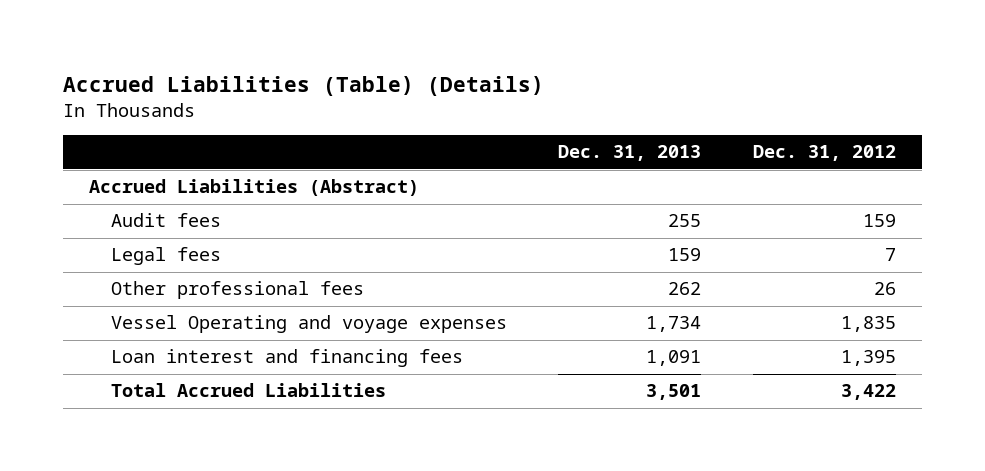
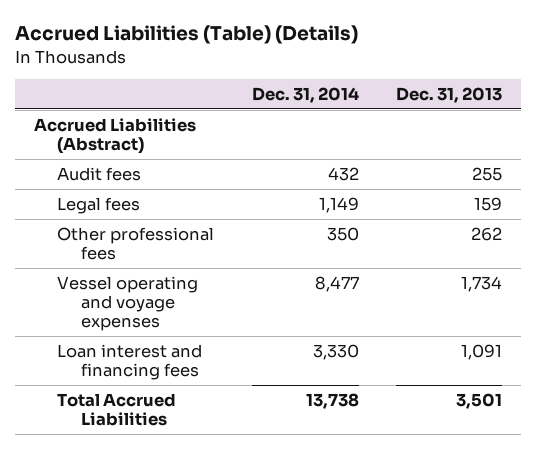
[752,145,896,162] Dec. 31, 2012 -> none
none -> [251,86,359,103] Dec. 31, 2014
[110,315,507,334] Vessel Operating and voyage expenses -> [57,275,199,331] Vessel operating and voyage expenses

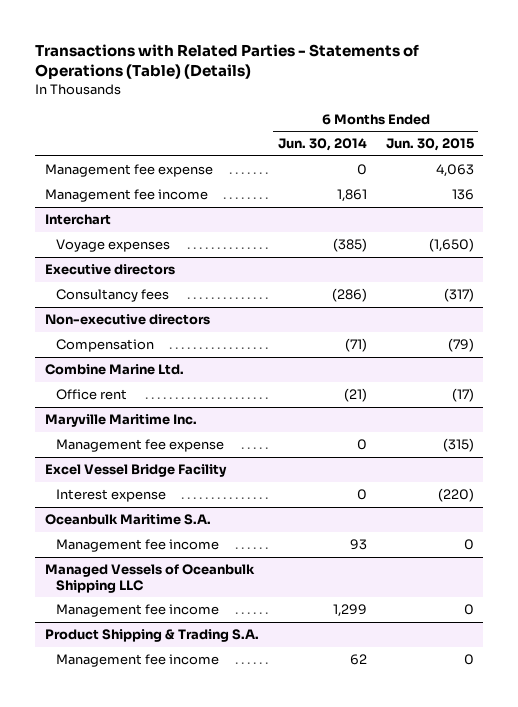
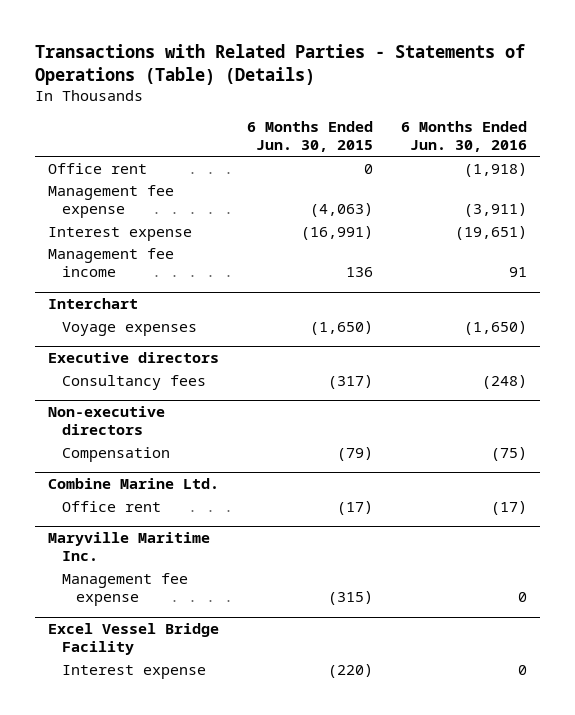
[277,138,367,152] Jun. 30, 2014 -> none
none -> [400,120,527,153] 6 Months Ended Jun. 30, 2016
none -> [48,162,148,174] Office rent
[435,164,474,178] 4,063 -> [310,202,374,217] (4,063)
none -> [48,226,193,241] Interest expense
[44,514,211,526] Oceanbulk Maritime S.A. -> none
[56,539,220,553] Management fee income -> none
[44,564,255,593] Managed Vessels of Oceanbulk Shipping LLC -> none
[56,604,220,618] Management fee income -> none
[44,629,259,643] Product Shipping & Trading S.A. -> none
[56,654,220,668] Management fee income -> none

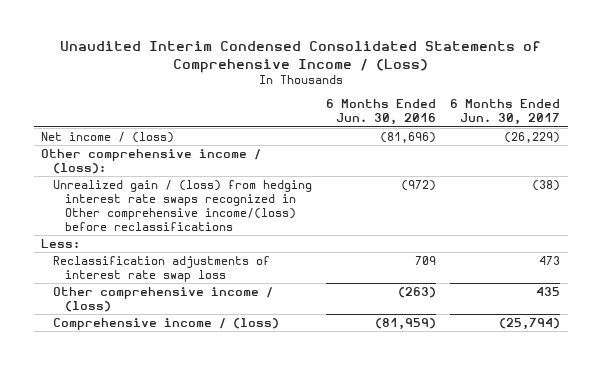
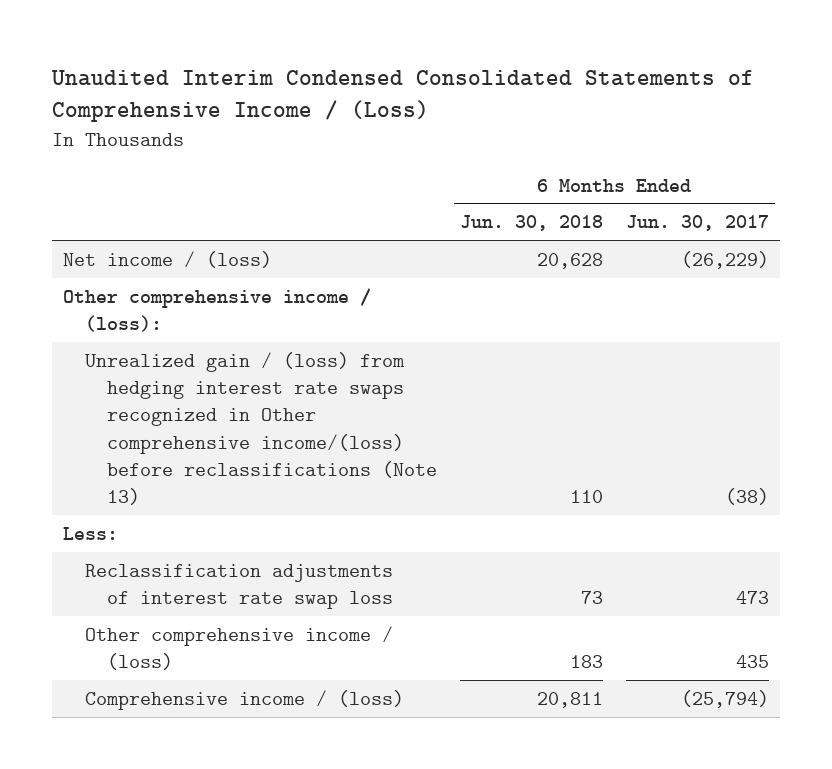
[326,99,437,126] 6 Months Ended Jun. 30, 2016 -> none
none -> [460,215,604,232] Jun. 30, 2018
[53,179,313,231] Unrealized gain / (loss) from hedging interest rate swaps recognized in Other comprehensive income/(loss) before reclassifications -> [85,351,438,506] Unrealized gain / (loss) from hedging interest rate swaps recognized in Other comprehensive income/(loss) before reclassifications (Note 13)

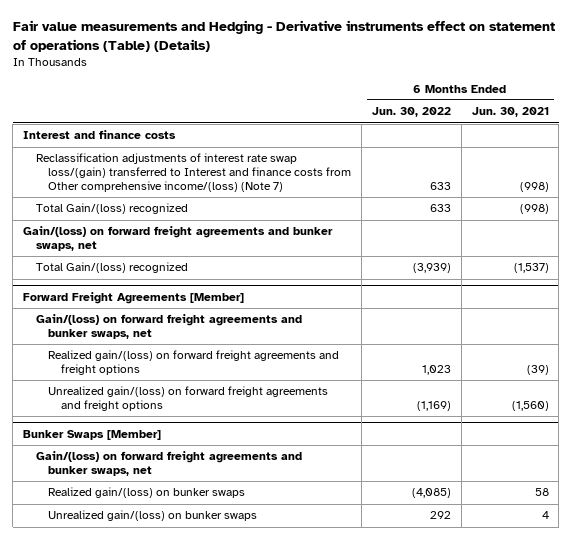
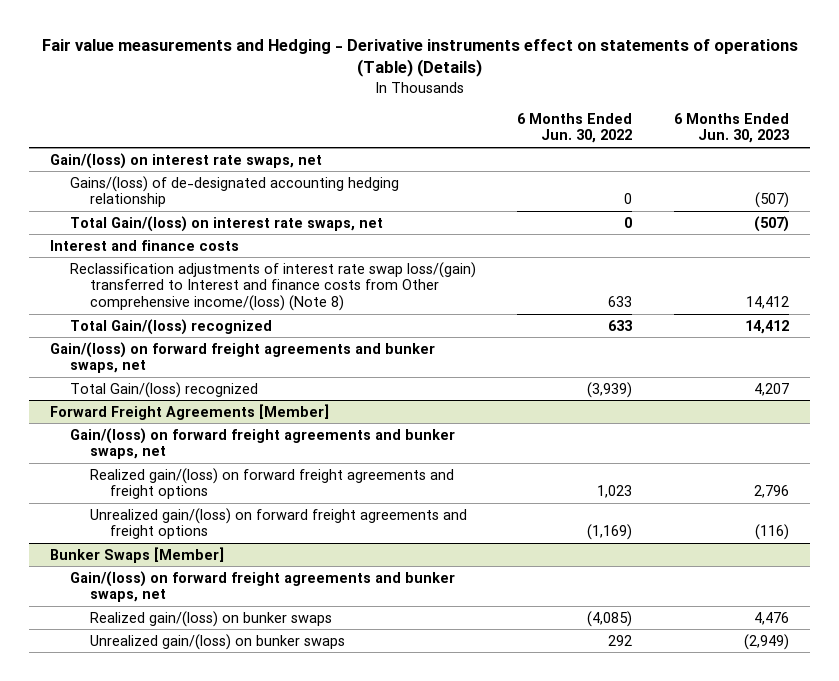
[12,20,555,52] Fair value measurements and Hedging - Derivative instruments effect on statement of operations (Table) (Details) -> [41,39,798,78] Fair value measurements and Hedging - Derivative instruments effect on statements of operations (Table) (Details)
[471,107,549,118] Jun. 30, 2021 -> none
none -> [674,112,790,144] 6 Months Ended Jun. 30, 2023
none -> [49,152,322,169] Gain/(loss) on interest rate swaps, net
none -> [69,175,399,208] Gains/(loss) of de-designated accounting hedging relationship
none -> [69,215,383,232] Total Gain/(loss) on interest rate swaps, net
[35,153,352,192] Reclassification adjustments of interest rate swap loss/(gain) transferred to Interest and finance costs from Other comprehensive income/(loss) (Note 7) -> [69,261,476,311] Reclassification adjustments of interest rate swap loss/(gain) transferred to Interest and finance costs from Other comprehensive income/(loss) (Note 8)

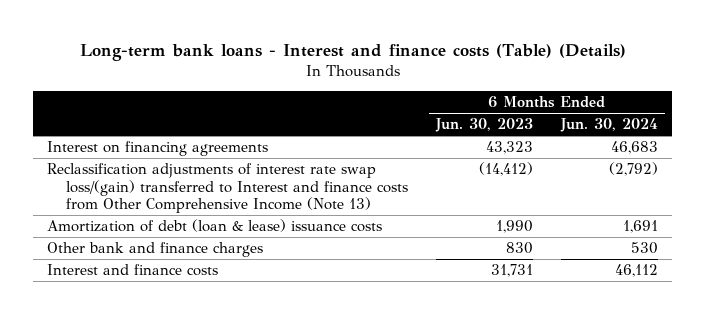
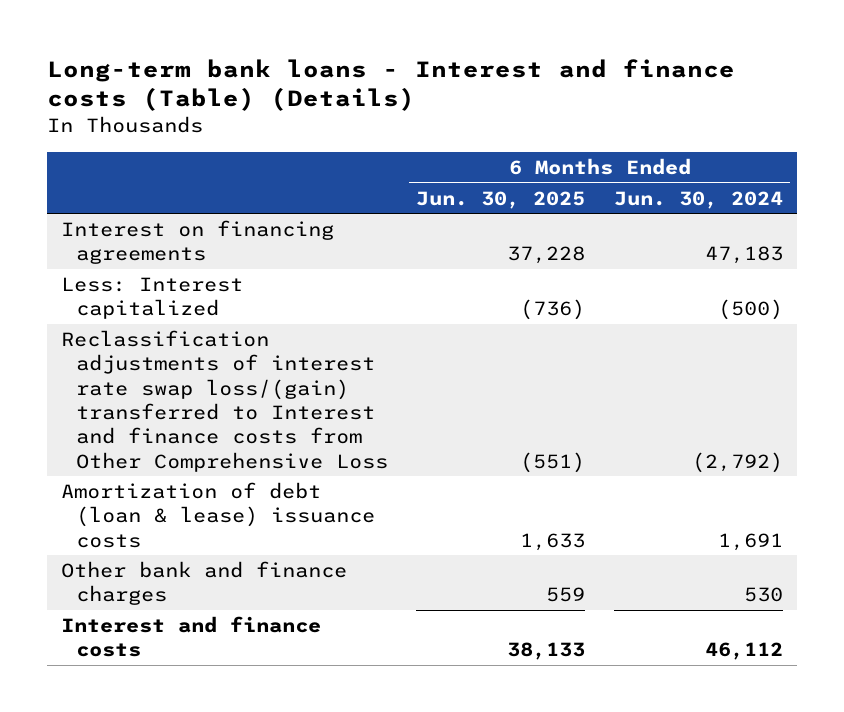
[434,118,533,133] Jun. 30, 2023 -> none
none -> [416,190,586,209] Jun. 30, 2025
[611,141,659,155] 46,683 -> [704,246,783,265] 47,183
none -> [61,277,244,320] Less: Interest capitalized
[47,163,408,214] Reclassification adjustments of interest rate swap loss/(gain) transferred to Interest and finance costs from Other Comprehensive Income (Note 13) -> [61,330,388,472] Reclassification adjustments of interest rate swap loss/(gain) transferred to Interest and finance costs from Other Comprehensive Loss

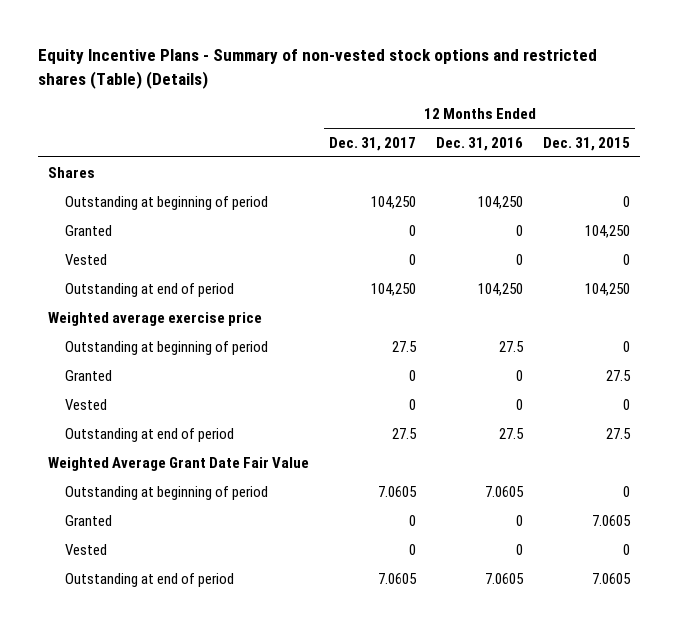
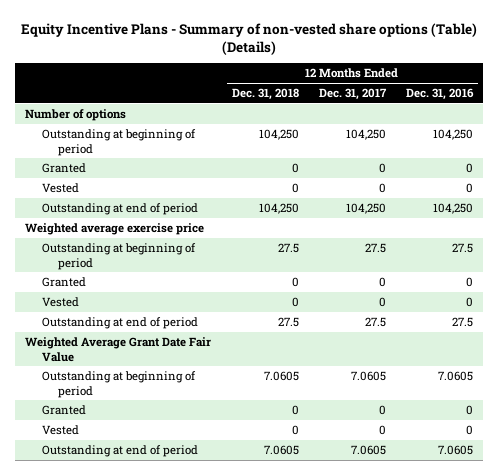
[37,49,597,89] Equity Incentive Plans - Summary of non-vested stock options and restricted shares (Table) (Details) -> [21,22,478,55] Equity Incentive Plans - Summary of non-vested share options (Table) (Details)
[543,136,631,151] Dec. 31, 2015 -> none
none -> [231,88,299,101] Dec. 31, 2018
[48,166,96,178] Shares -> [25,109,127,122] Number of options

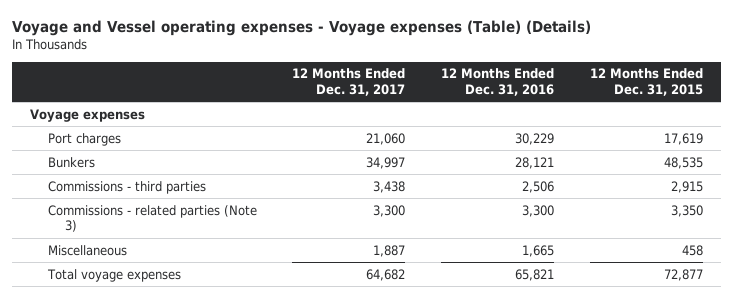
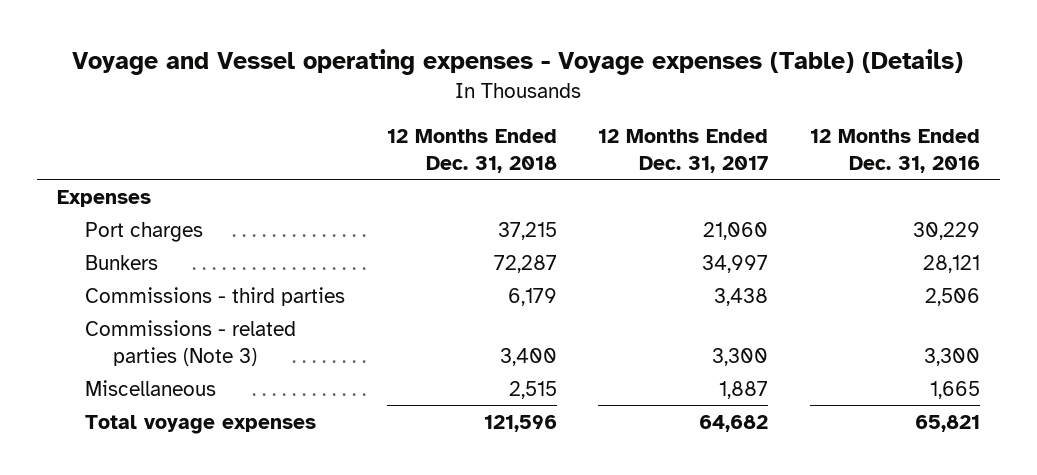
[590,68,704,96] 12 Months Ended Dec. 31, 2015 -> none
none -> [386,128,557,173] 12 Months Ended Dec. 31, 2018
[29,108,145,122] Voyage expenses -> [57,189,152,207] Expenses

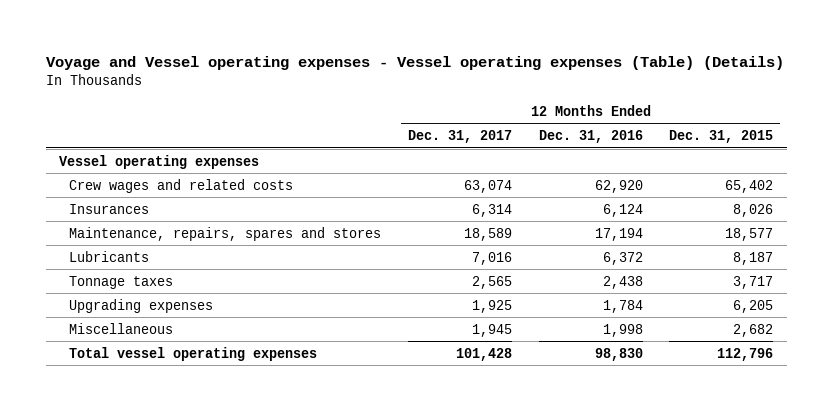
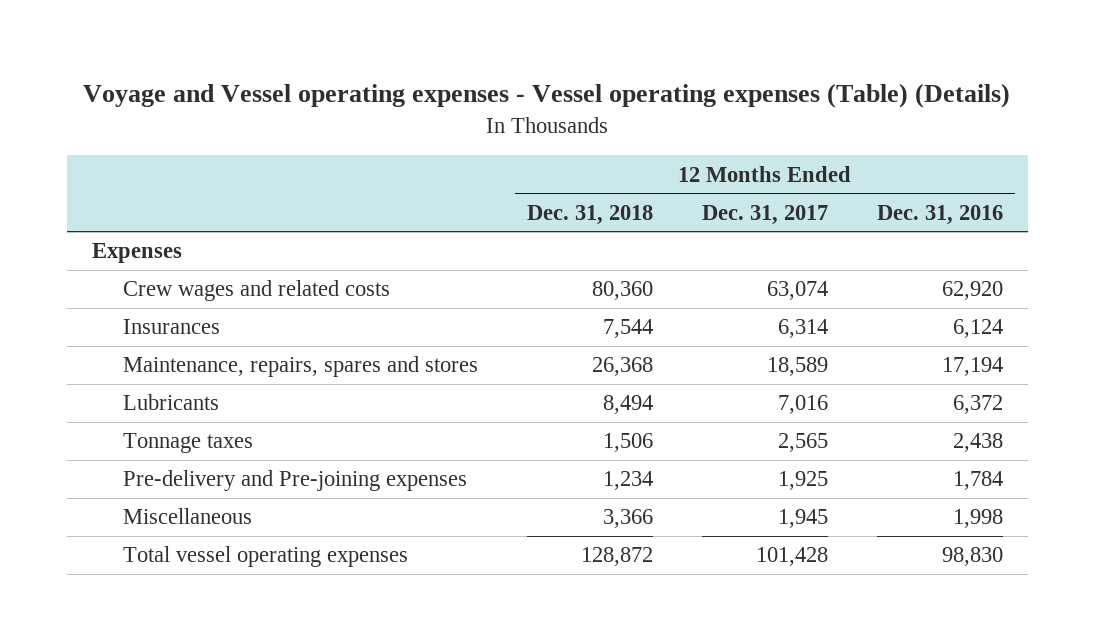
[669,130,774,144] Dec. 31, 2015 -> none
none -> [527,204,654,225] Dec. 31, 2018
[59,154,260,169] Vessel operating expenses -> [91,243,182,264] Expenses
[69,298,214,313] Upgrading expenses -> [123,470,468,492] Pre-delivery and Pre-joining expenses

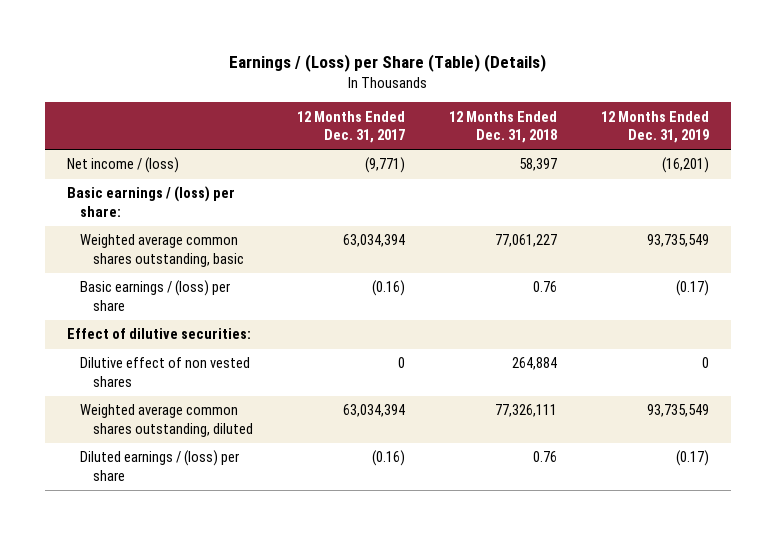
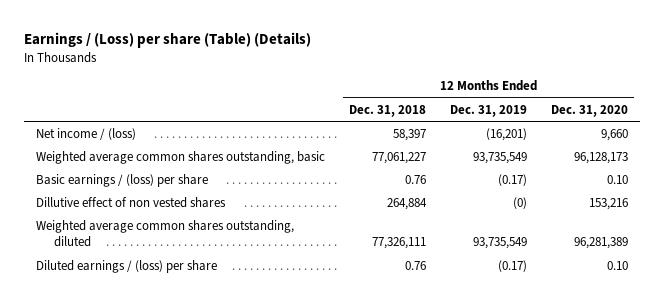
[228,54,546,73] Earnings / (Loss) per Share (Table) (Details) -> [24,32,312,49] Earnings / (Loss) per share (Table) (Details)
[296,110,405,144] 12 Months Ended Dec. 31, 2017 -> none
none -> [551,104,629,117] Dec. 31, 2020
[67,186,236,217] Basic earnings / (loss) per share: -> none
[67,328,252,340] Effect of dilutive securities: -> none
[80,357,251,387] Dilutive effect of non vested shares -> [36,196,227,208] Dillutive effect of non vested shares
[701,357,709,369] 0 -> [513,196,528,209] (0)

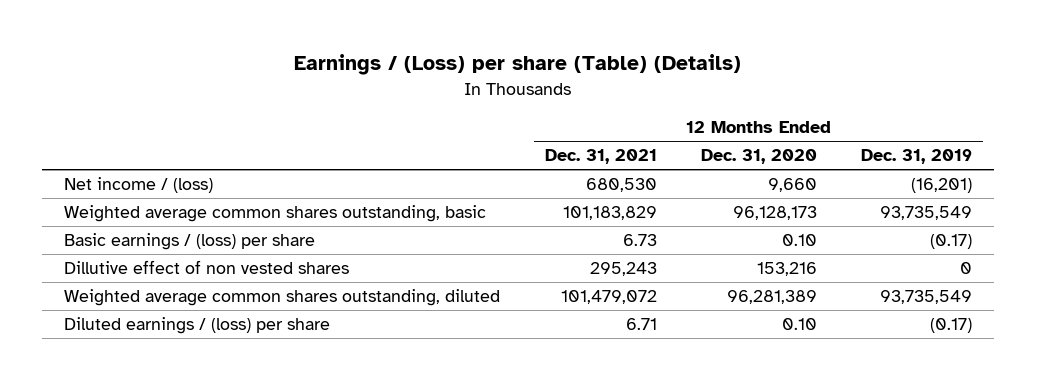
[349,104,427,117] Dec. 31, 2018 -> none
none -> [544,149,657,165] Dec. 31, 2021
[513,196,528,209] (0) -> [960,262,973,275] 0

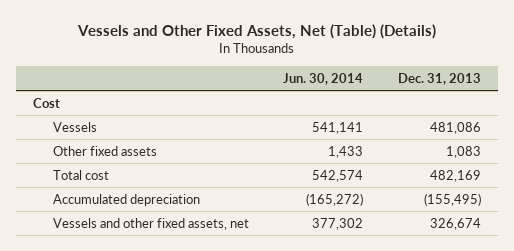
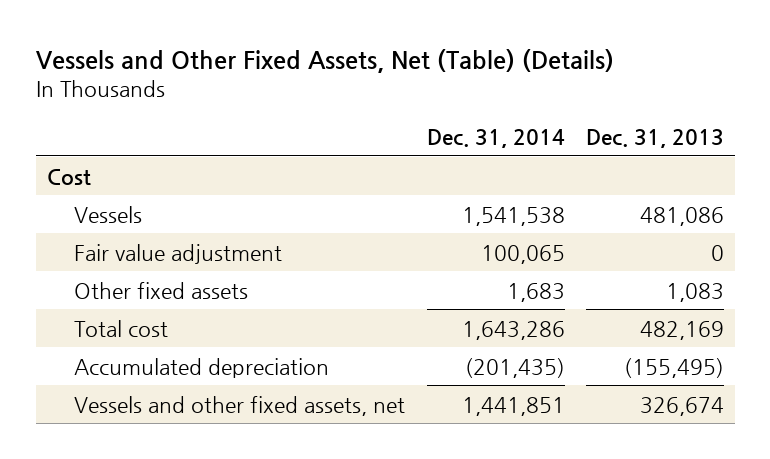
[283,72,364,85] Jun. 30, 2014 -> none
none -> [426,128,565,148] Dec. 31, 2014
none -> [74,243,283,264] Fair value adjustment

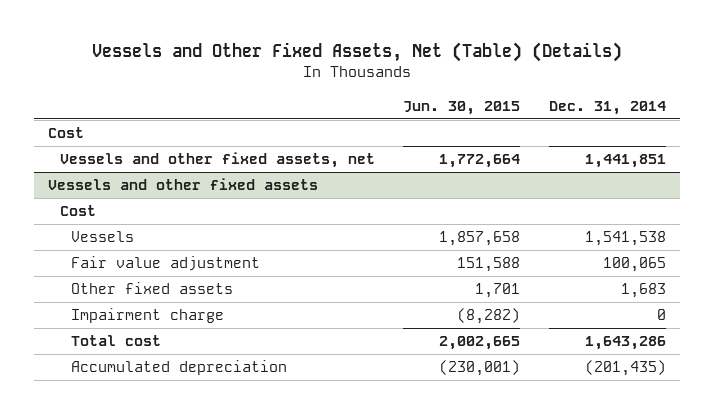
[585,128,724,148] Dec. 31, 2013 -> none
none -> [403,100,521,115] Jun. 30, 2015
[74,395,406,416] Vessels and other fixed assets, net -> [59,152,375,169] Vessels and other fixed assets, net
none -> [48,178,319,191] Vessels and other fixed assets
none -> [59,205,96,217] Cost
none -> [71,308,225,324] Impairment charge

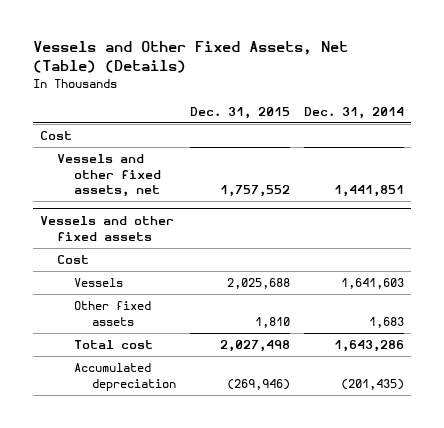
[403,100,521,115] Jun. 30, 2015 -> none
none -> [189,106,290,119] Dec. 31, 2015
[71,256,261,272] Fair value adjustment -> none
[584,231,666,247] 1,541,538 -> [340,278,404,290] 1,641,603
[71,308,225,324] Impairment charge -> none

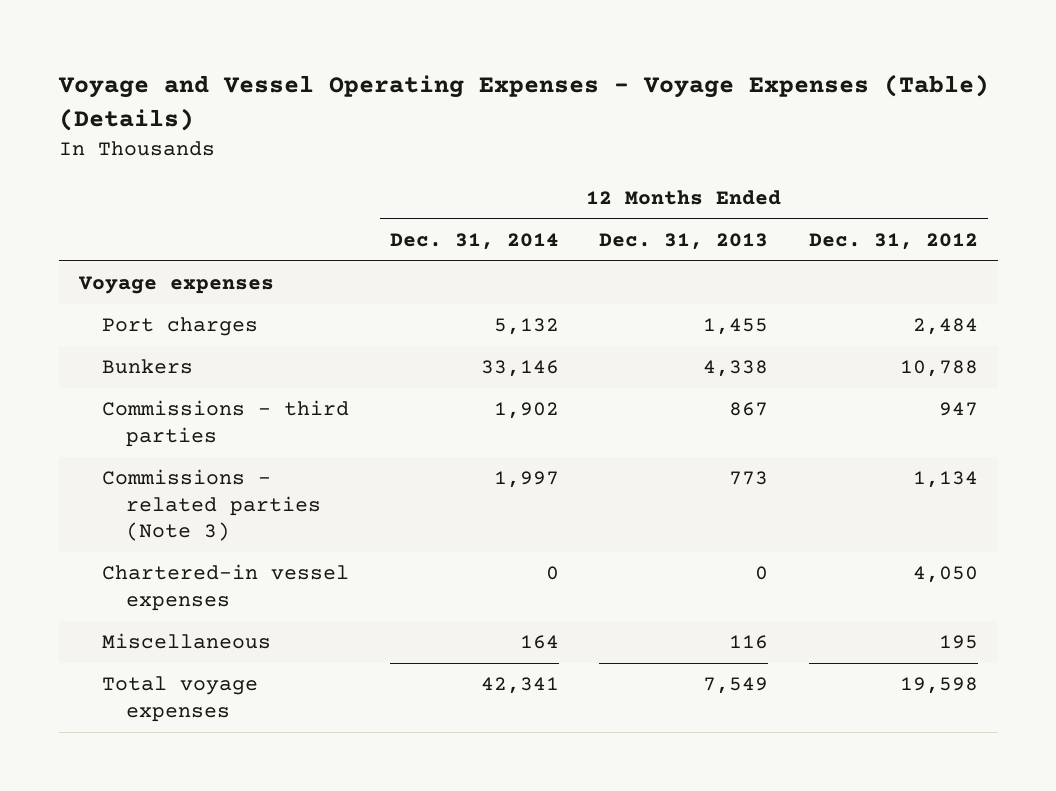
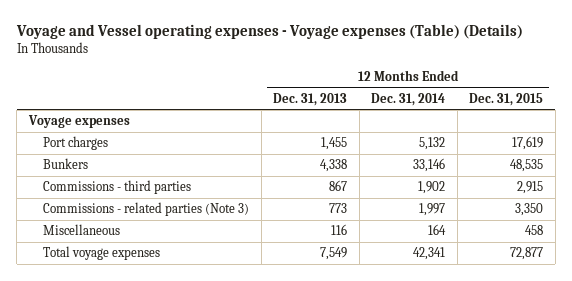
[57,74,989,131] Voyage and Vessel Operating Expenses - Voyage Expenses (Table) (Details) -> [15,23,523,39] Voyage and Vessel operating expenses - Voyage expenses (Table) (Details)
[808,232,978,250] Dec. 31, 2012 -> none
none -> [469,92,544,106] Dec. 31, 2015
[102,564,350,611] Chartered-in vessel expenses -> none

